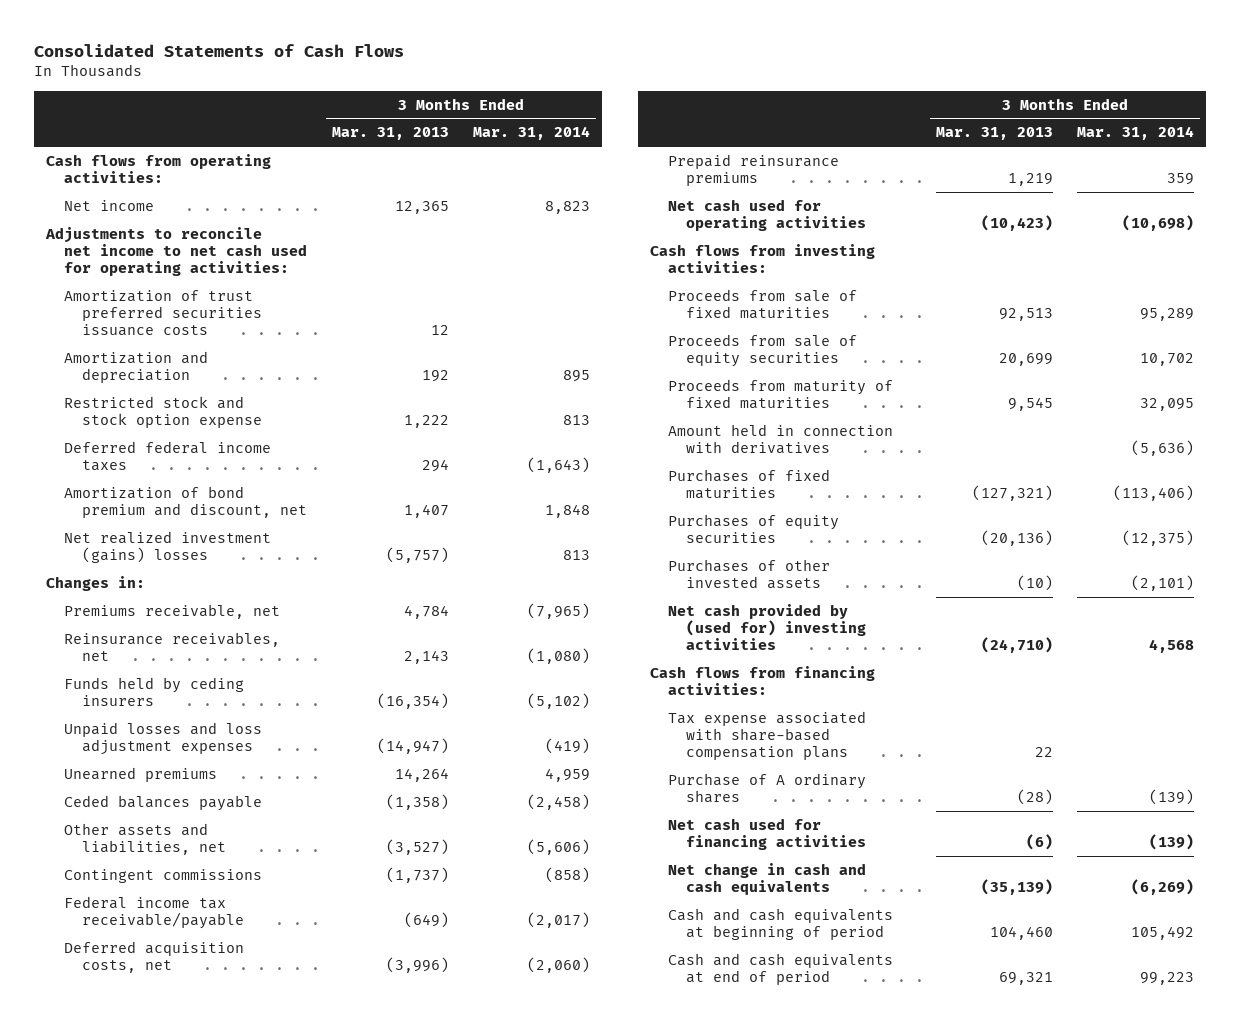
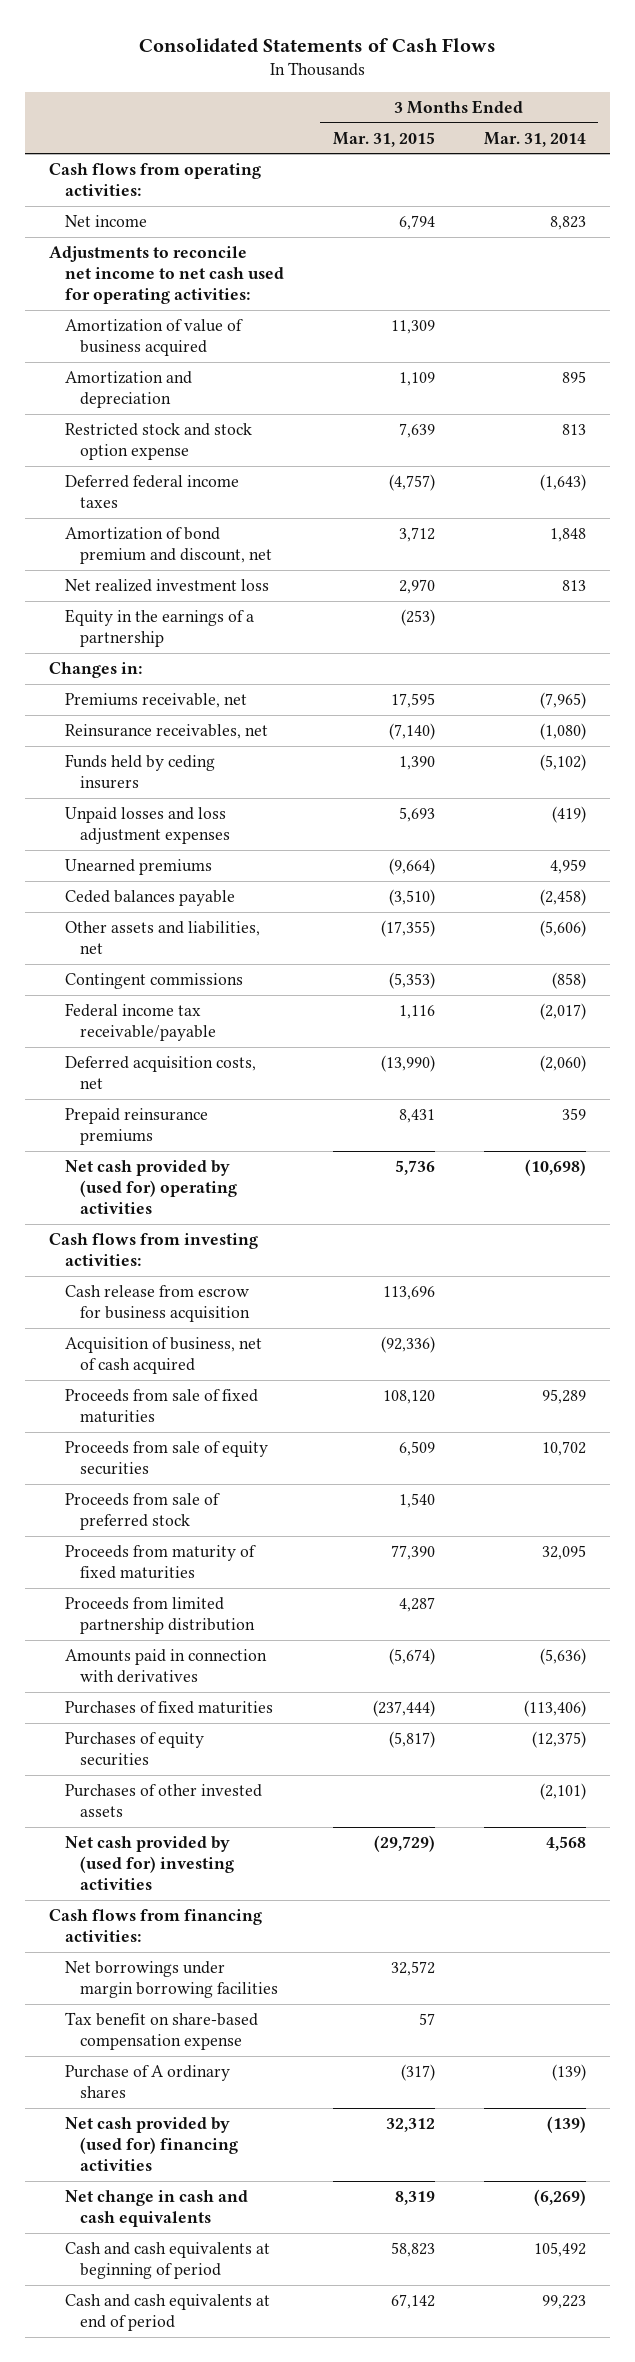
[331,127,449,141] Mar. 31, 2013 -> none
none -> [332,131,435,147] Mar. 31, 2015
[64,289,263,337] Amortization of trust preferred securities issuance costs -> none
none -> [64,318,243,356] Amortization of value of business acquired
[64,530,272,564] Net realized investment (gains) losses -> [64,578,269,592] Net realized investment loss
none -> [64,608,254,647] Equity in the earnings of a partnership
[668,198,867,232] Net cash used for operating activities -> [64,1159,238,1215] Net cash provided by (used for) operating activities
none -> [64,1284,251,1322] Cash release from escrow for business acquisition
none -> [64,1336,262,1374] Acquisition of business, net of cash acquired
none -> [64,1492,220,1530] Proceeds from sale of preferred stock
none -> [64,1596,256,1634] Proceeds from limited partnership distribution
[668,423,894,455] Amount held in connection with derivatives -> [64,1648,267,1683] Amounts paid in connection with derivatives
none -> [64,1960,279,1998] Net borrowings under margin borrowing facilities
[668,710,867,761] Tax expense associated with share-based compensation plans -> [64,2011,258,2050] Tax benefit on share-based compensation expense
[668,817,867,851] Net cash used for financing activities -> [64,2116,239,2172] Net cash provided by (used for) financing activities

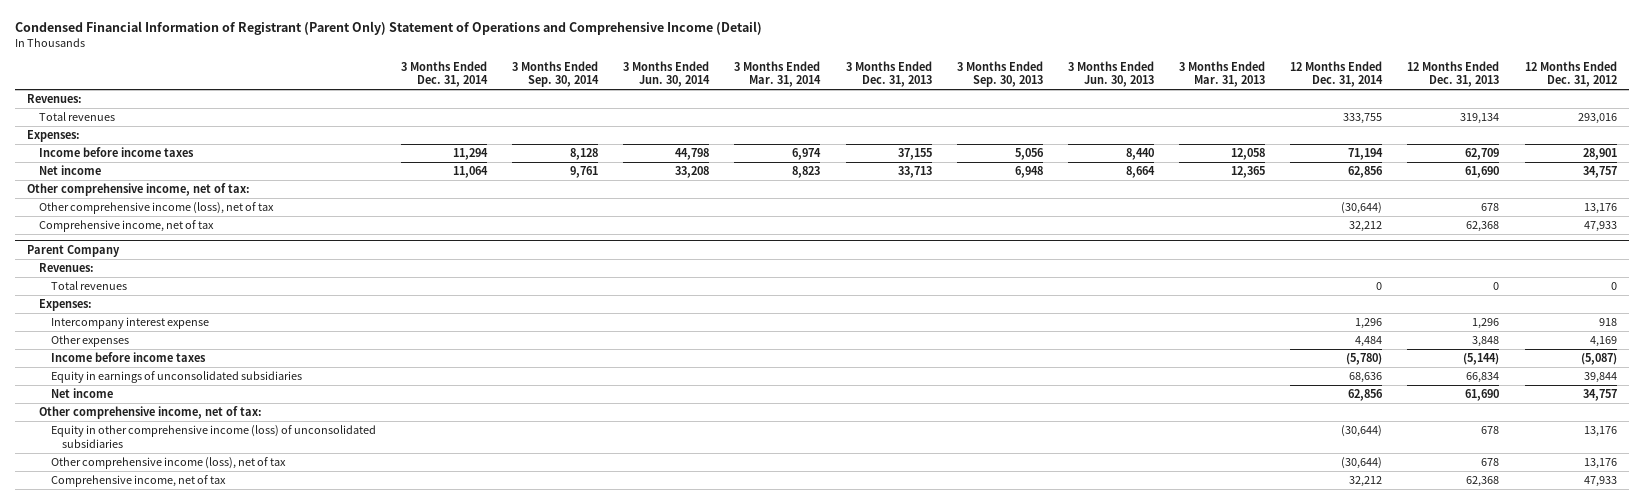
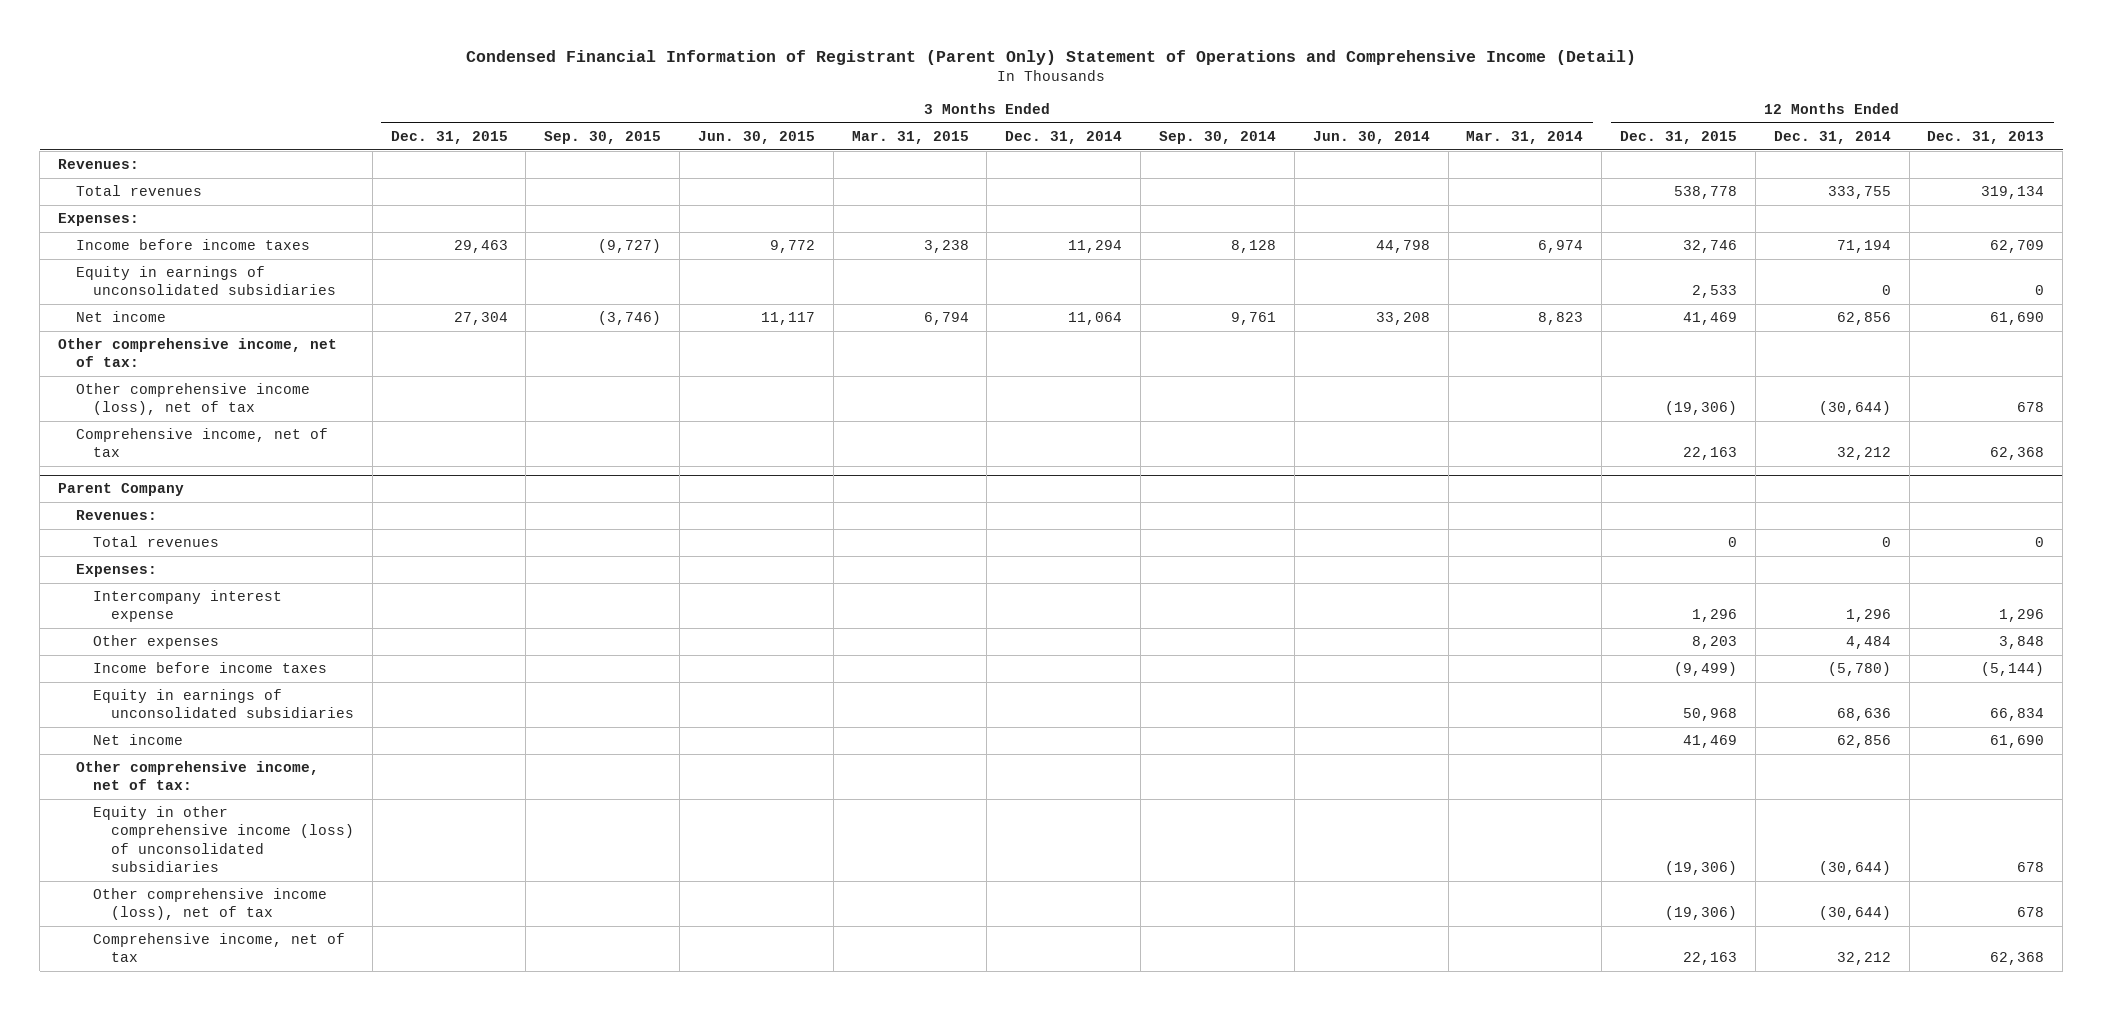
[845,60,932,88] 3 Months Ended Dec. 31, 2013 -> none
[956,60,1043,88] 3 Months Ended Sep. 30, 2013 -> none
[1067,60,1154,88] 3 Months Ended Jun. 30, 2013 -> none
[1179,60,1266,88] 3 Months Ended Mar. 31, 2013 -> none
[1524,60,1617,88] 12 Months Ended Dec. 31, 2012 -> none
none -> [390,131,508,145] Dec. 31, 2015
none -> [544,131,662,145] Sep. 30, 2015
none -> [697,131,815,145] Jun. 30, 2015
none -> [851,131,969,145] Mar. 31, 2015
none -> [1620,131,1738,145] Dec. 31, 2015
none -> [75,266,337,296] Equity in earnings of unconsolidated subsidiaries

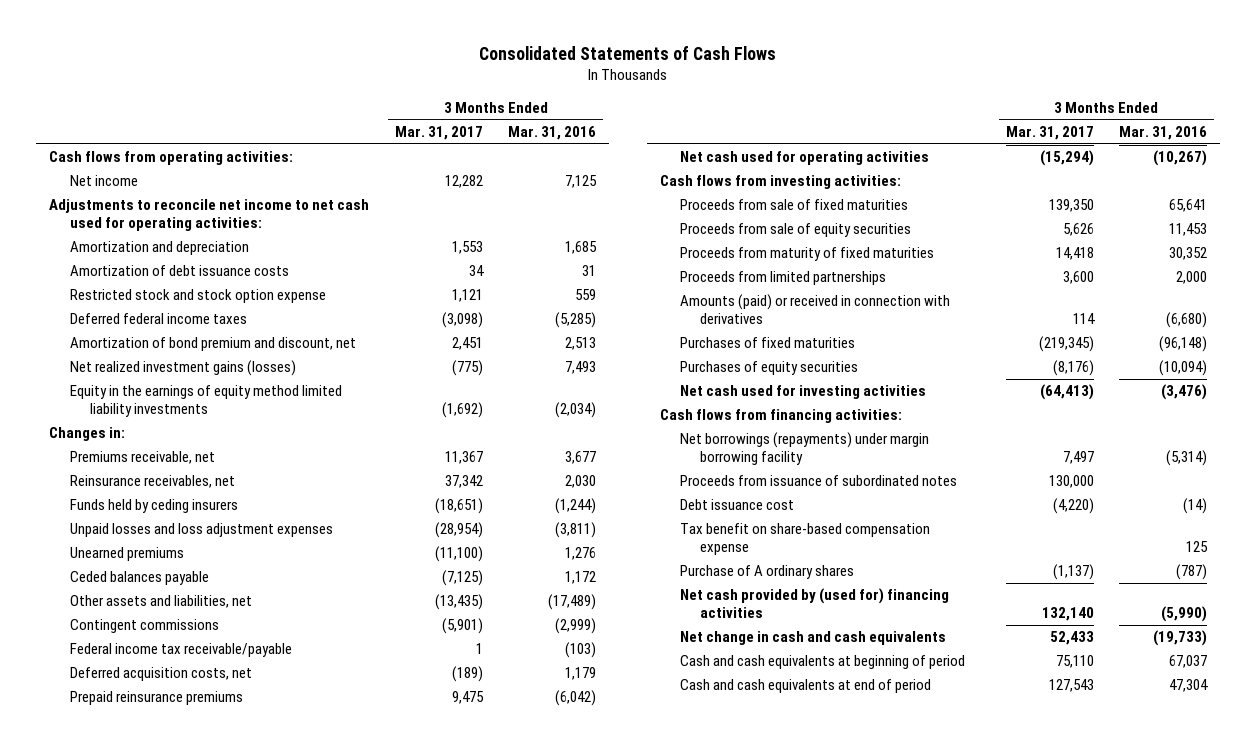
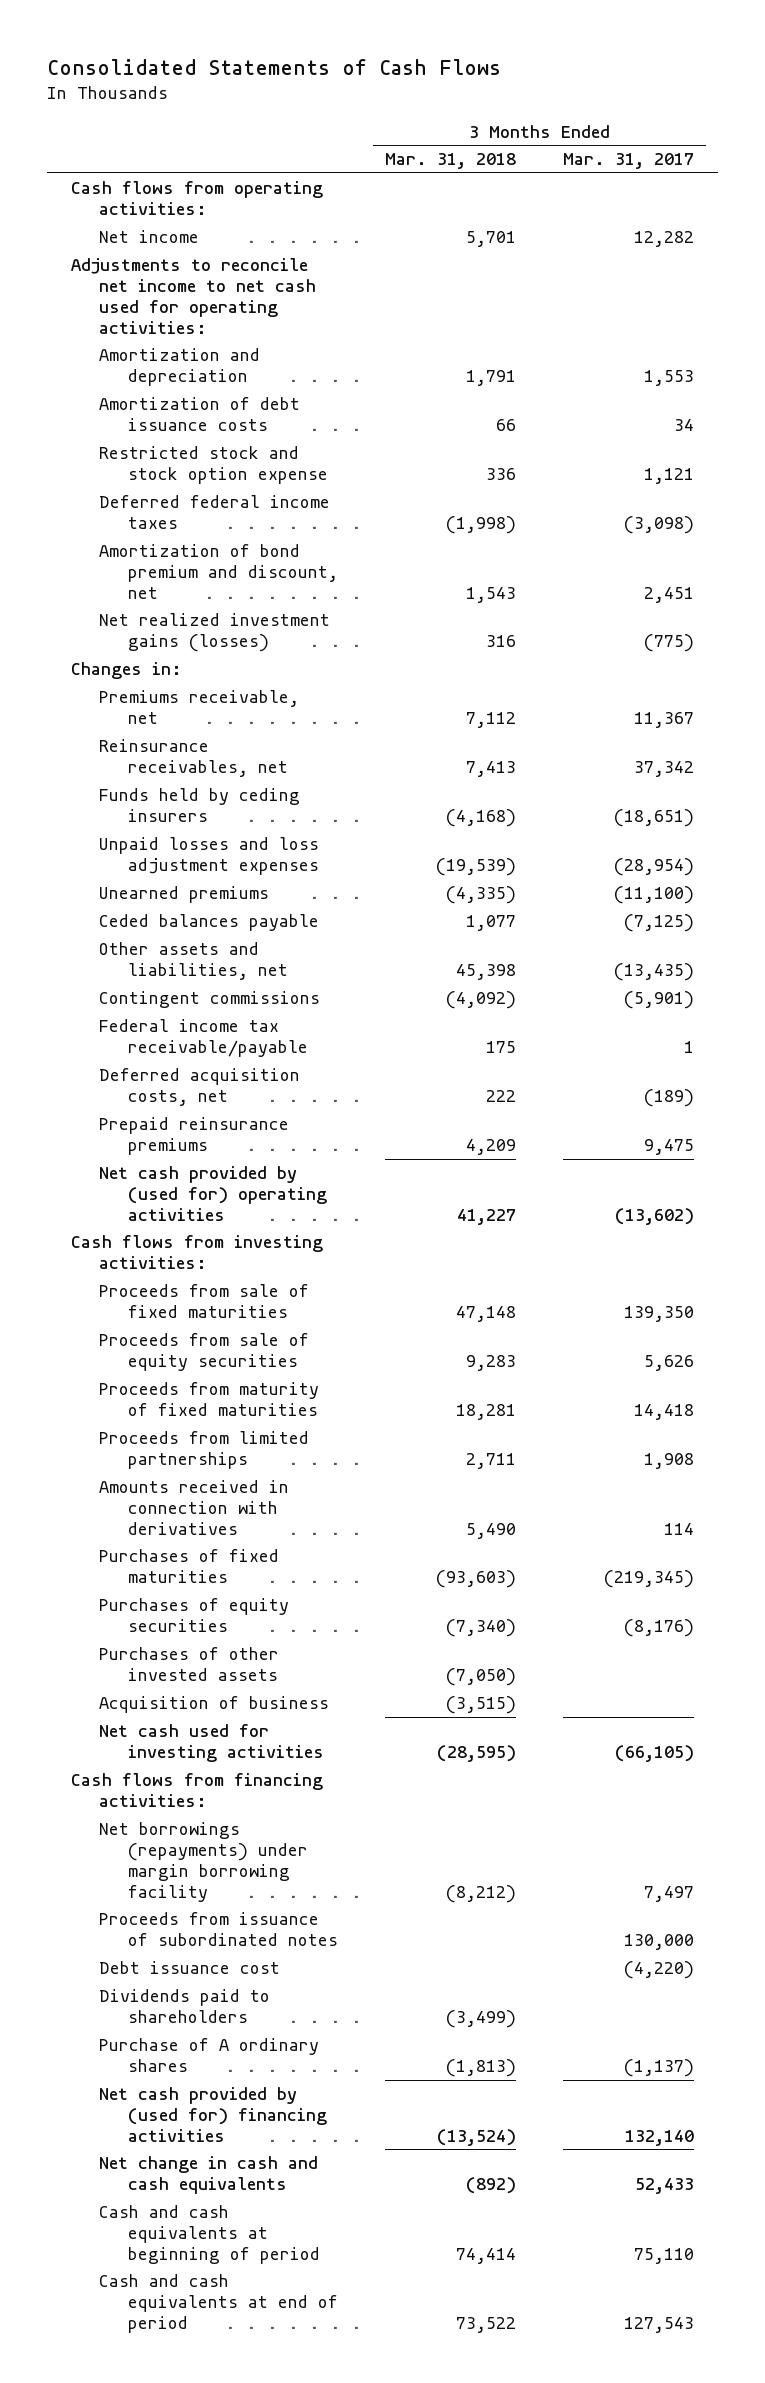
[508,125,597,140] Mar. 31, 2016 -> none
none -> [385,153,517,170] Mar. 31, 2018
[69,385,342,418] Equity in the earnings of equity method limited liability investments -> none
[680,151,930,166] Net cash used for operating activities -> [99,1166,328,1221] Net cash provided by (used for) operating activities
[1039,150,1094,167] (15,294) -> [615,1207,695,1225] (13,602)
[1062,271,1094,285] 3,600 -> [644,1452,695,1469] 1,908
[680,294,951,325] Amounts (paid) or received in connection with derivatives -> [99,1480,290,1535] Amounts received in connection with derivatives
none -> [99,1647,280,1681] Purchases of other invested assets
none -> [99,1696,330,1714] Acquisition of business
[1039,384,1094,401] (64,413) -> [615,1744,695,1762] (66,105)
[680,523,931,556] Tax benefit on share-based compensation expense -> none
none -> [99,1989,271,2023] Dividends paid to shareholders

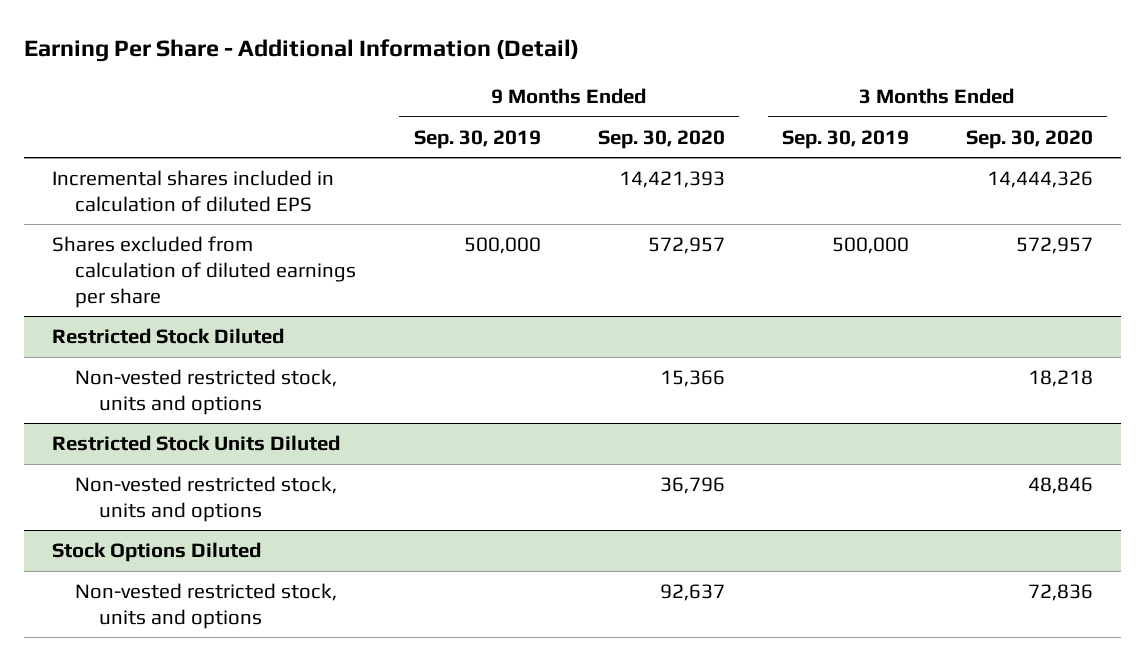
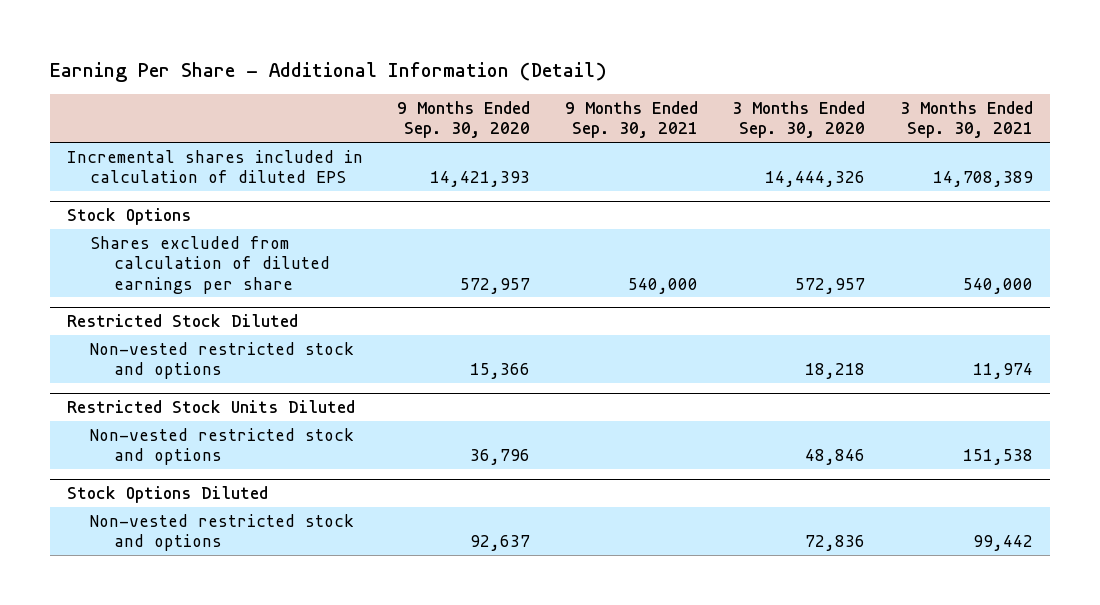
[413,129,541,149] Sep. 30, 2019 -> none
[781,129,909,149] Sep. 30, 2019 -> none
none -> [564,100,698,139] 9 Months Ended Sep. 30, 2021
none -> [899,100,1033,139] 3 Months Ended Sep. 30, 2021
none -> [67,207,192,225] Stock Options
[75,368,338,415] Non-vested restricted stock, units and options -> [90,341,355,380] Non-vested restricted stock and options
[75,475,338,522] Non-vested restricted stock, units and options -> [90,427,355,466] Non-vested restricted stock and options
[75,582,338,629] Non-vested restricted stock, units and options -> [90,513,355,552] Non-vested restricted stock and options

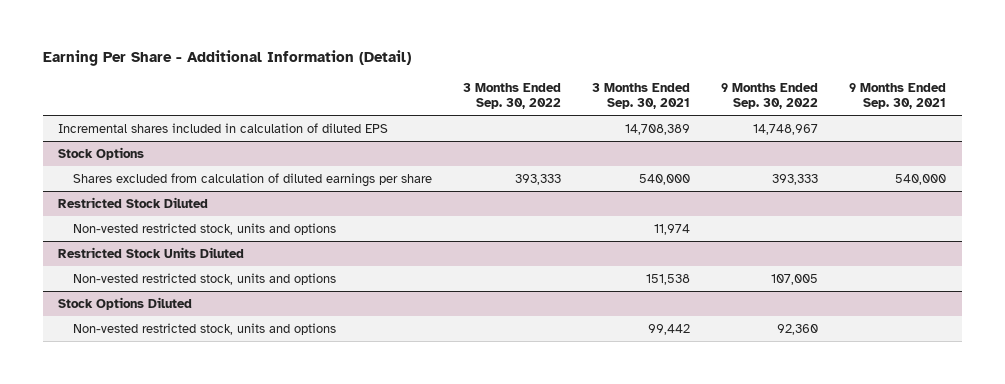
[397,100,531,139] 9 Months Ended Sep. 30, 2020 -> none
[732,100,866,139] 3 Months Ended Sep. 30, 2020 -> none
none -> [462,82,561,110] 3 Months Ended Sep. 30, 2022
none -> [721,82,819,110] 9 Months Ended Sep. 30, 2022
[90,341,355,380] Non-vested restricted stock and options -> [72,222,336,235] Non-vested restricted stock, units and options
[90,427,355,466] Non-vested restricted stock and options -> [72,272,336,285] Non-vested restricted stock, units and options
[90,513,355,552] Non-vested restricted stock and options -> [72,322,336,335] Non-vested restricted stock, units and options

